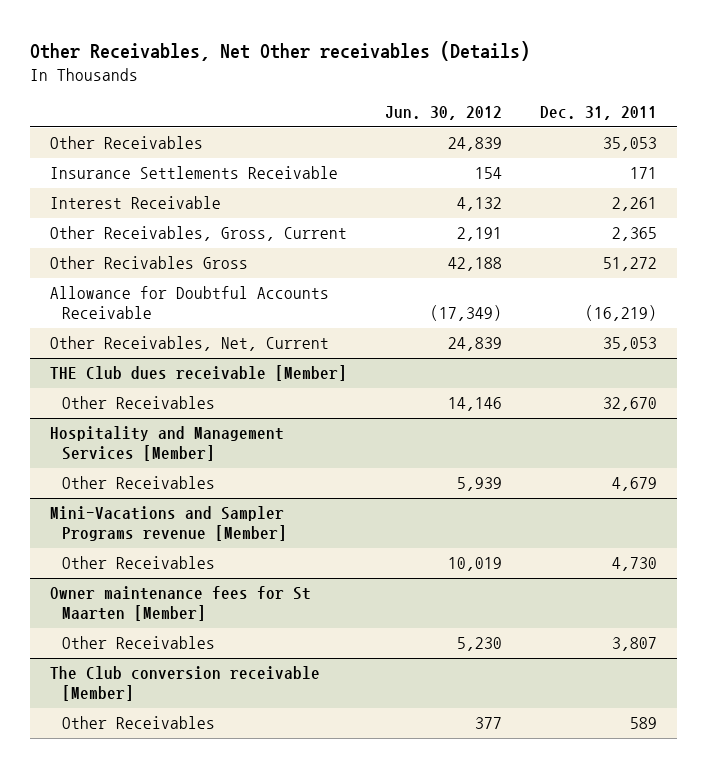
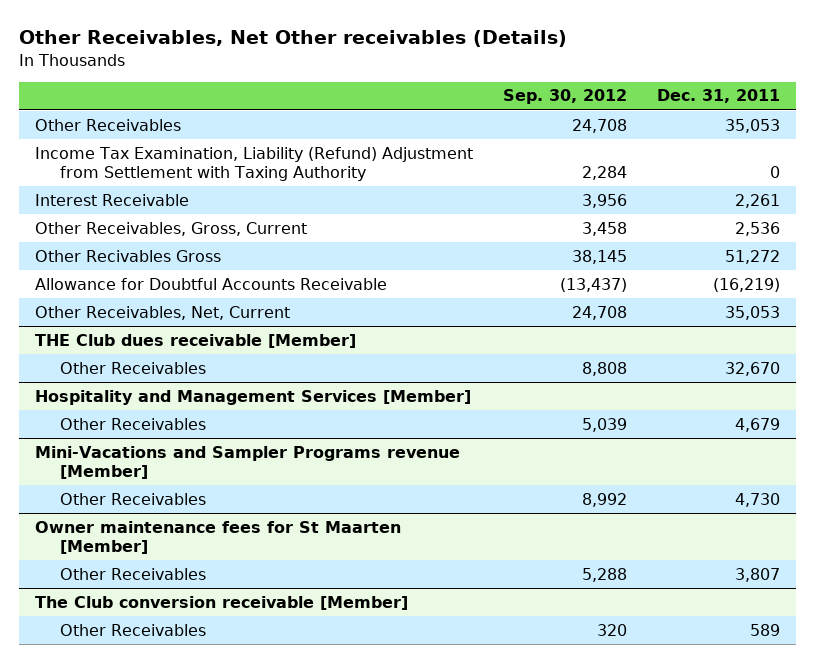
[385,106,503,121] Jun. 30, 2012 -> none
none -> [503,89,628,105] Sep. 30, 2012
[49,166,338,180] Insurance Settlements Receivable -> none
none -> [34,146,473,181] Income Tax Examination, Liability (Refund) Adjustment from Settlement with Taxing Authority
[612,227,658,242] 2,365 -> [735,221,781,236] 2,536

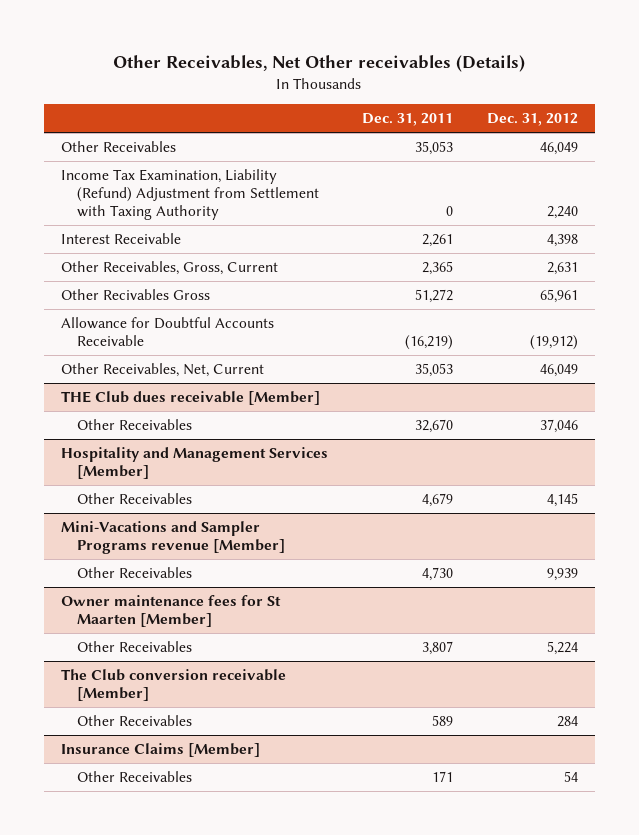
[503,89,628,105] Sep. 30, 2012 -> none
none -> [486,113,578,127] Dec. 31, 2012
[735,221,781,236] 2,536 -> [421,261,453,276] 2,365
none -> [60,743,260,758] Insurance Claims [Member]
none -> [77,771,193,783] Other Receivables

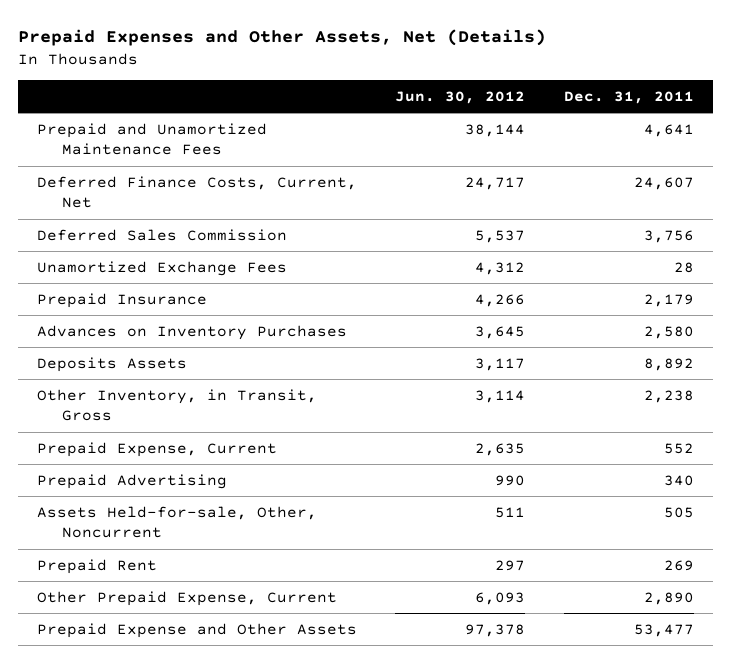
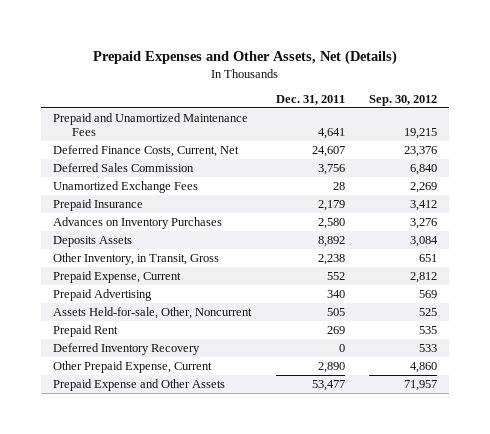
[395,90,526,104] Jun. 30, 2012 -> none
none -> [368,94,437,106] Sep. 30, 2012
none -> [53,342,201,355] Deferred Inventory Recovery

